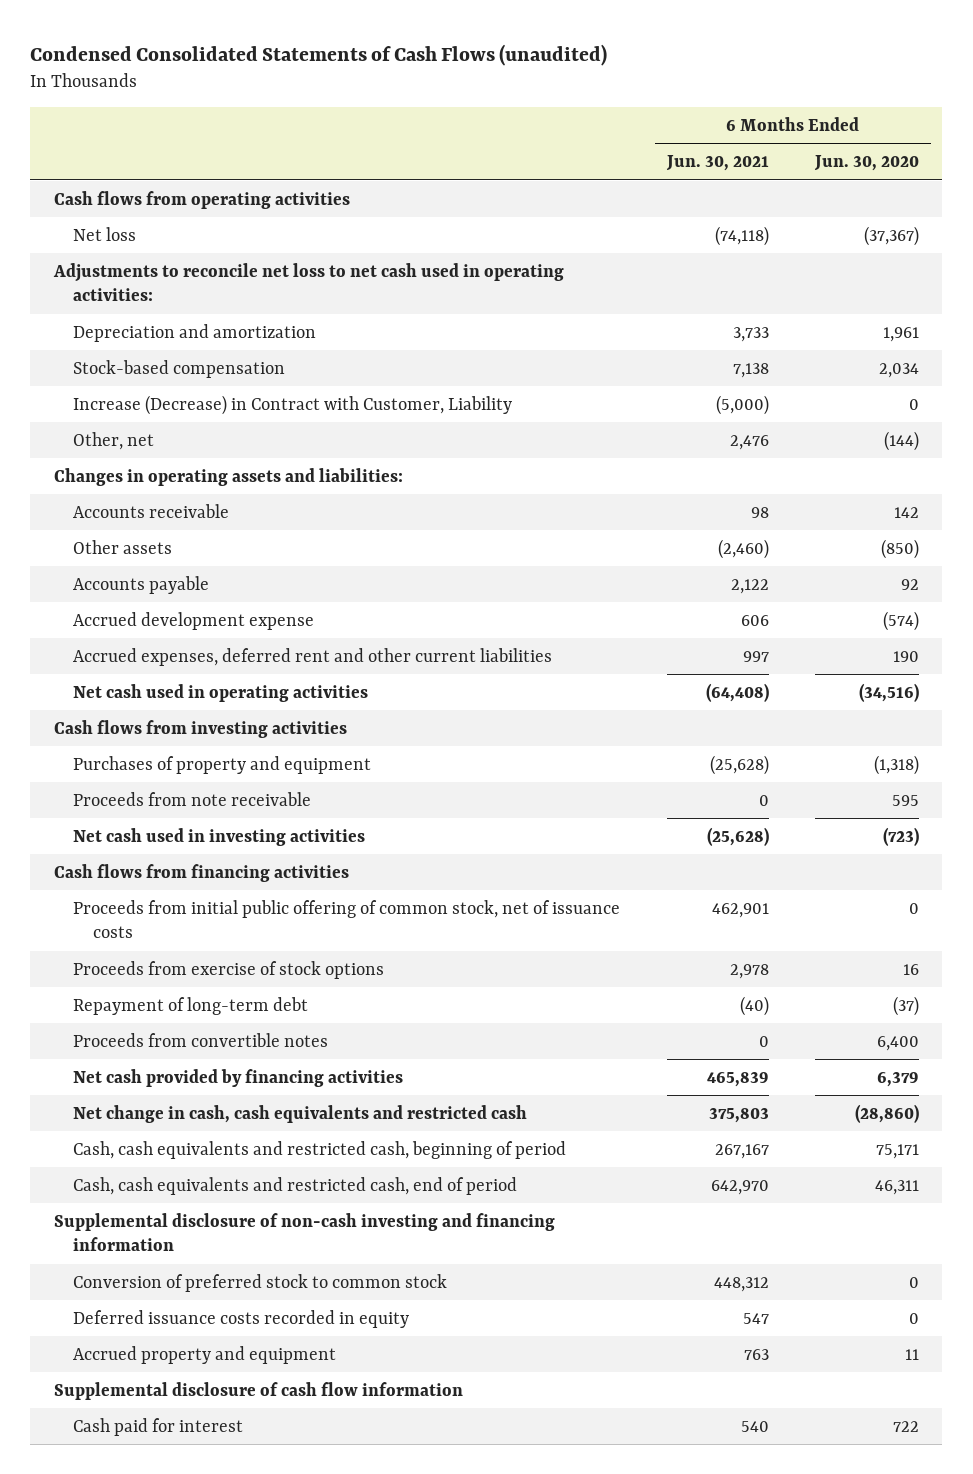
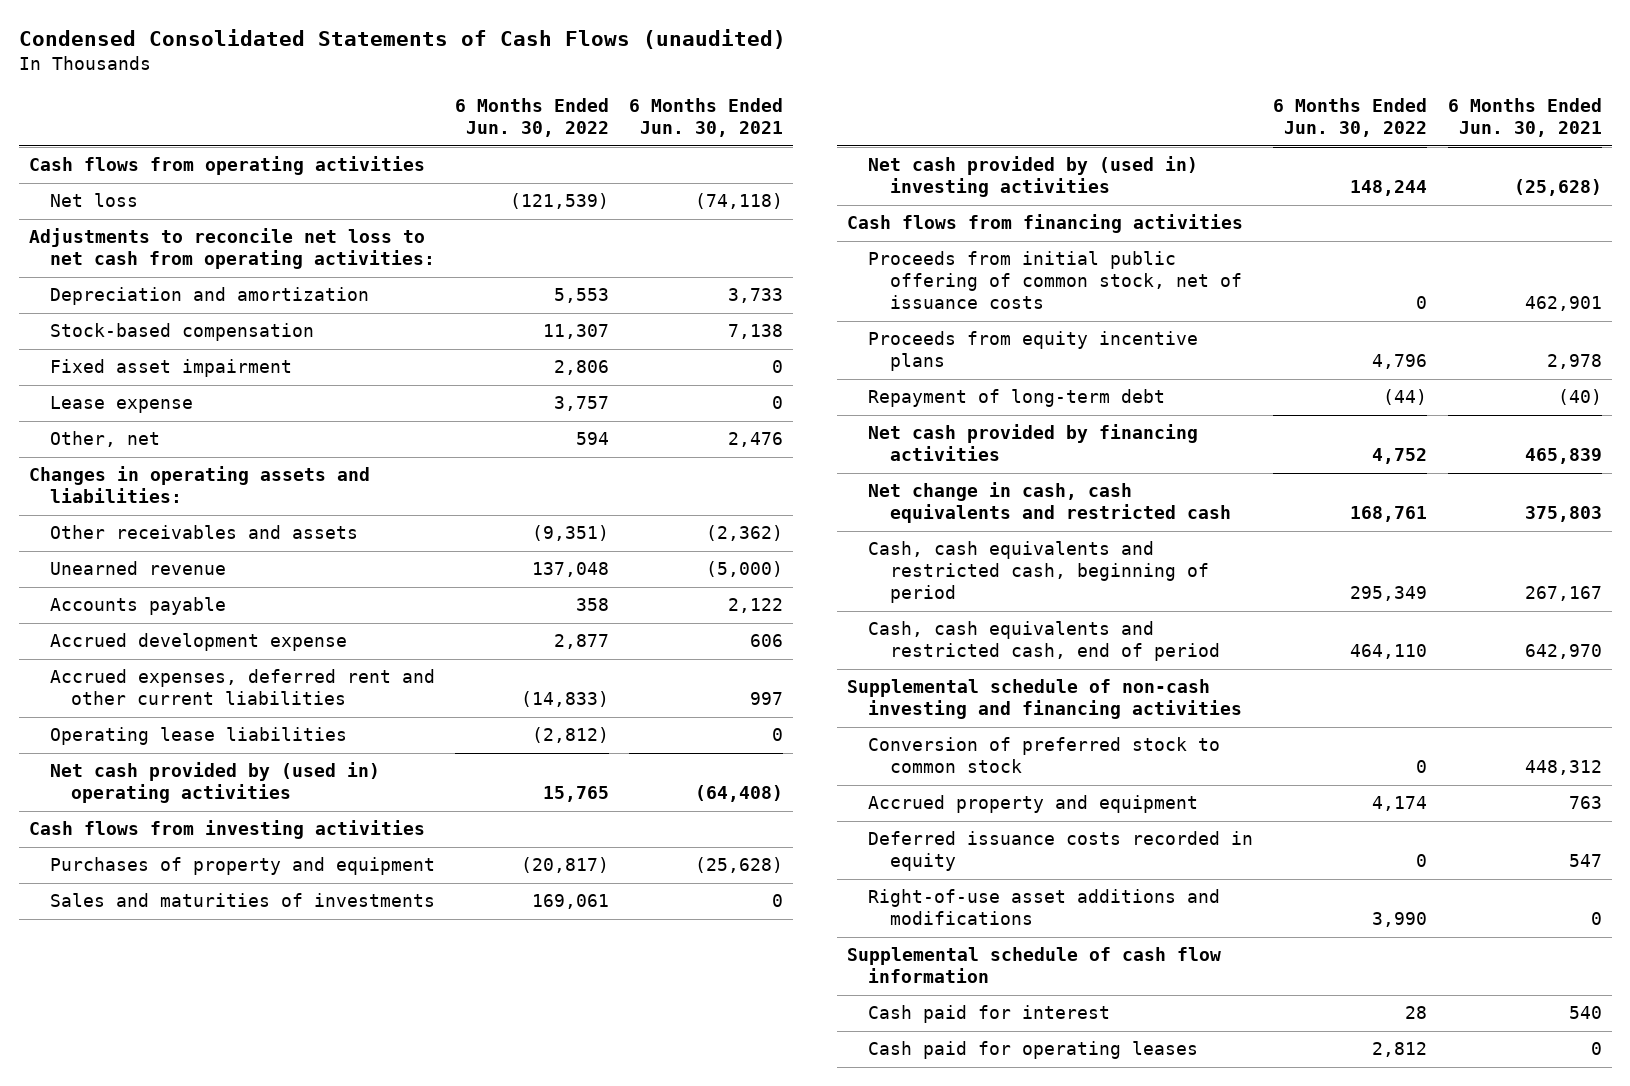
[814,155,920,172] Jun. 30, 2020 -> none
none -> [454,98,609,138] 6 Months Ended Jun. 30, 2022
[52,262,564,302] Adjustments to reconcile net loss to net cash used in operating activities: -> [28,228,435,270] Adjustments to reconcile net loss to net cash from operating activities:
[73,394,513,415] Increase (Decrease) in Contract with Customer, Liability -> none
none -> [49,359,292,378] Fixed asset impairment
none -> [49,396,193,414] Lease expense
[73,503,230,518] Accounts receivable -> none
[73,539,173,554] Other assets -> [49,525,358,540] Other receivables and assets
[717,538,769,559] (2,460) -> [705,525,783,542] (2,362)
none -> [49,561,226,576] Unearned revenue
none -> [49,727,347,746] Operating lease liabilities
[73,683,369,702] Net cash used in operating activities -> [49,762,380,804] Net cash provided by (used in) operating activities
[73,791,312,806] Proceeds from note receivable -> none
none -> [49,893,435,908] Sales and maturities of investments
[73,827,366,846] Net cash used in investing activities -> [868,156,1199,198] Net cash provided by (used in) investing activities
[73,960,385,979] Proceeds from exercise of stock options -> [868,331,1199,372] Proceeds from equity incentive plans
[73,1032,329,1047] Proceeds from convertible notes -> none
[53,1212,555,1252] Supplemental disclosure of non-cash investing and financing information -> [847,679,1243,720] Supplemental schedule of non-cash investing and financing activities
[73,1309,410,1328] Deferred issuance costs recorded in equity -> [868,831,1254,872] Deferred issuance costs recorded in equity
none -> [868,889,1221,926] Right-of-use asset additions and modifications
[53,1381,463,1400] Supplemental disclosure of cash flow information -> [847,947,1222,984] Supplemental schedule of cash flow information
none -> [868,1041,1199,1060] Cash paid for operating leases

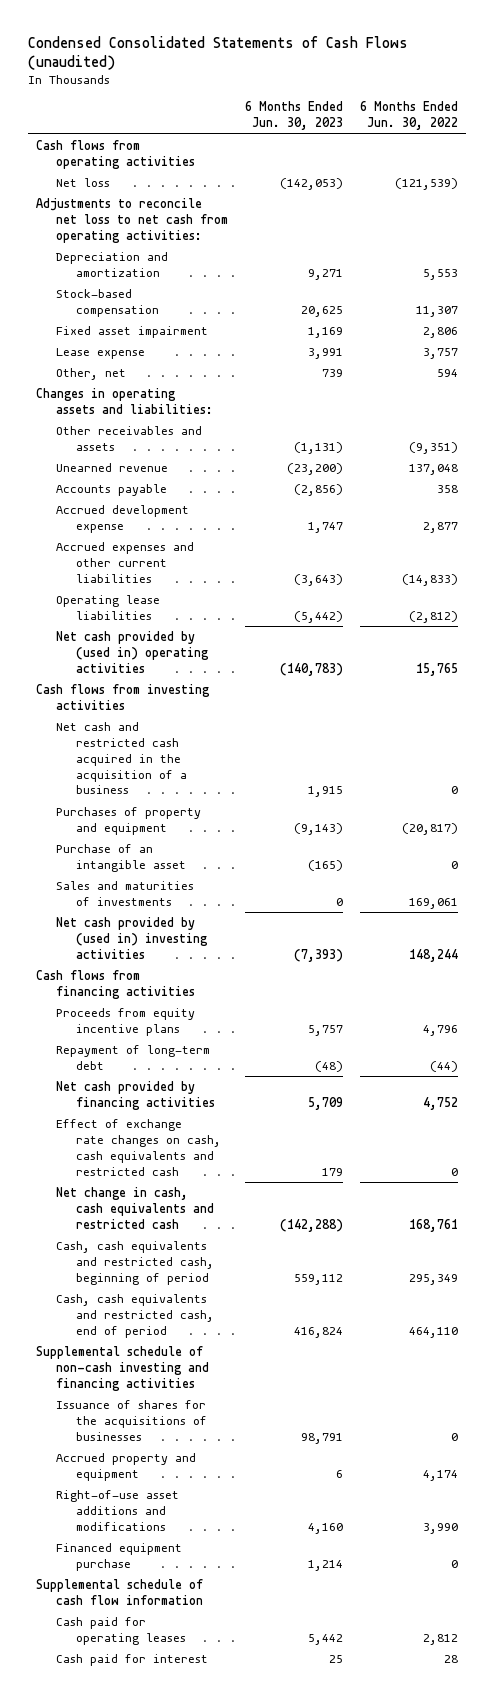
[628,98,783,138] 6 Months Ended Jun. 30, 2021 -> none
none -> [244,101,343,131] 6 Months Ended Jun. 30, 2023
[49,669,435,706] Accrued expenses, deferred rent and other current liabilities -> [56,541,195,583] Accrued expenses and other current liabilities
none -> [56,721,187,795] Net cash and restricted cash acquired in the acquisition of a business
none -> [56,843,186,872] Purchase of an intangible asset
[868,251,1242,310] Proceeds from initial public offering of common stock, net of issuance costs -> none
none -> [56,1118,221,1176] Effect of exchange rate changes on cash, cash equivalents and restricted cash
[868,737,1221,774] Conversion of preferred stock to common stock -> none
none -> [56,1399,207,1441] Issuance of shares for the acquisitions of businesses
[868,831,1254,872] Deferred issuance costs recorded in equity -> none
none -> [56,1542,183,1571] Financed equipment purchase
[868,1005,1111,1024] Cash paid for interest -> [56,1653,209,1666] Cash paid for interest

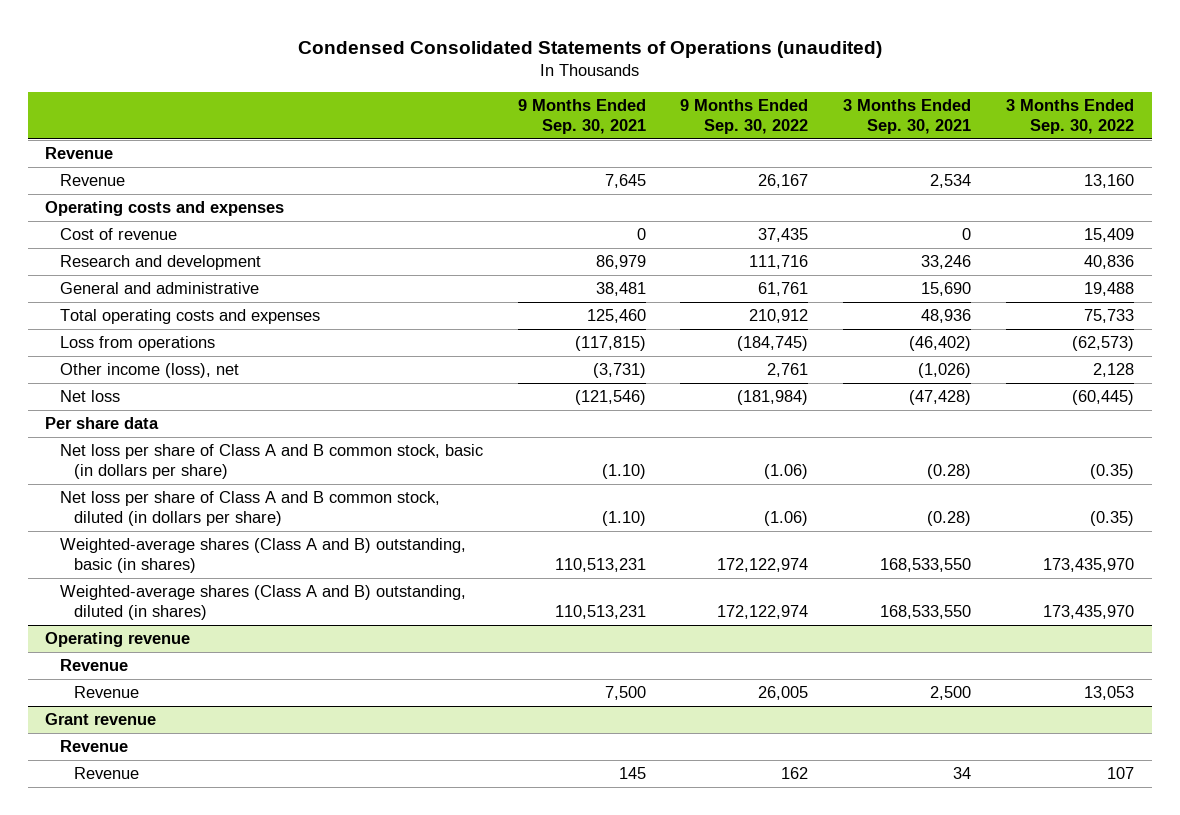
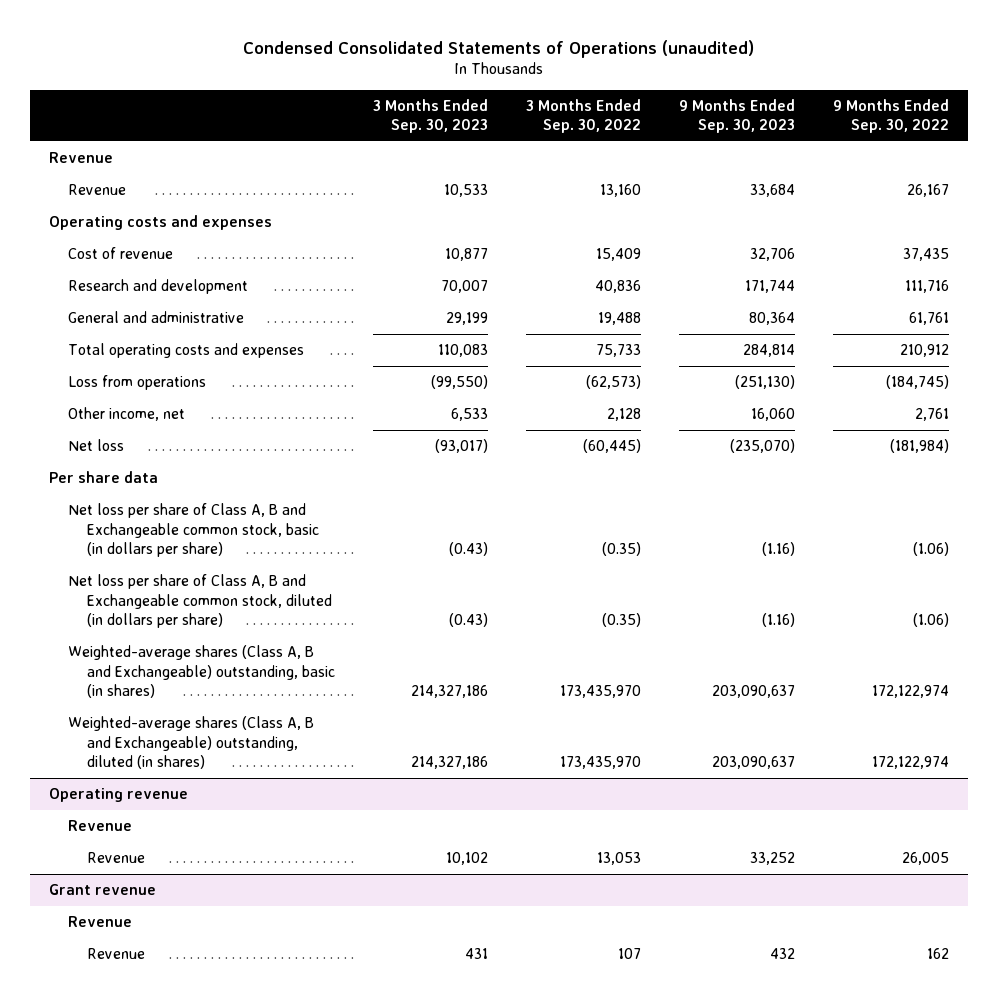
[517,99,646,135] 9 Months Ended Sep. 30, 2021 -> none
[843,99,972,135] 3 Months Ended Sep. 30, 2021 -> none
none -> [373,98,489,134] 3 Months Ended Sep. 30, 2023
none -> [678,98,795,134] 9 Months Ended Sep. 30, 2023
[59,363,239,379] Other income (loss), net -> [67,407,185,422] Other income, net
[59,444,483,479] Net loss per share of Class A and B common stock, basic (in dollars per share) -> [67,503,320,558] Net loss per share of Class A, B and Exchangeable common stock, basic (in dollars per share)
[59,491,440,526] Net loss per share of Class A and B common stock, diluted (in dollars per share) -> [67,574,333,629] Net loss per share of Class A, B and Exchangeable common stock, diluted (in dollars per share)
[59,538,466,573] Weighted-average shares (Class A and B) outstanding, basic (in shares) -> [67,645,336,699] Weighted-average shares (Class A, B and Exchangeable) outstanding, basic (in shares)
[59,585,466,620] Weighted-average shares (Class A and B) outstanding, diluted (in shares) -> [67,716,314,770] Weighted-average shares (Class A, B and Exchangeable) outstanding, diluted (in shares)

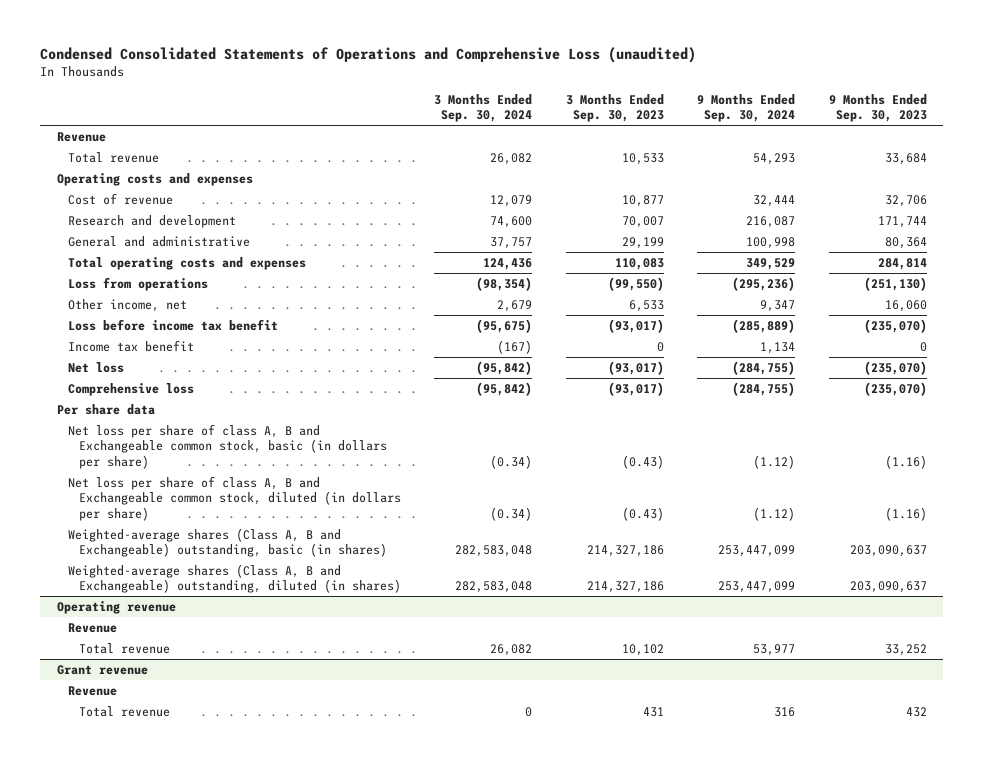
[242,39,754,58] Condensed Consolidated Statements of Operations (unaudited) -> [39,47,696,64] Condensed Consolidated Statements of Operations and Comprehensive Loss (unaudited)
[525,98,641,134] 3 Months Ended Sep. 30, 2022 -> none
[832,98,949,134] 9 Months Ended Sep. 30, 2022 -> none
none -> [434,93,533,123] 3 Months Ended Sep. 30, 2024
none -> [697,93,796,123] 9 Months Ended Sep. 30, 2024
[67,184,126,196] Revenue -> [67,151,159,163] Total revenue
none -> [67,318,278,331] Loss before income tax benefit
none -> [67,339,194,352] Income tax benefit
none -> [67,382,194,396] Comprehensive loss
[67,503,320,558] Net loss per share of Class A, B and Exchangeable common stock, basic (in dollars per share) -> [67,423,387,470] Net loss per share of class A, B and Exchangeable common stock, basic (in dollars per share)
[67,574,333,629] Net loss per share of Class A, B and Exchangeable common stock, diluted (in dollars per share) -> [67,475,401,522] Net loss per share of class A, B and Exchangeable common stock, diluted (in dollars per share)
[87,852,146,864] Revenue -> [78,642,170,654] Total revenue
[87,948,146,960] Revenue -> [78,705,170,717] Total revenue

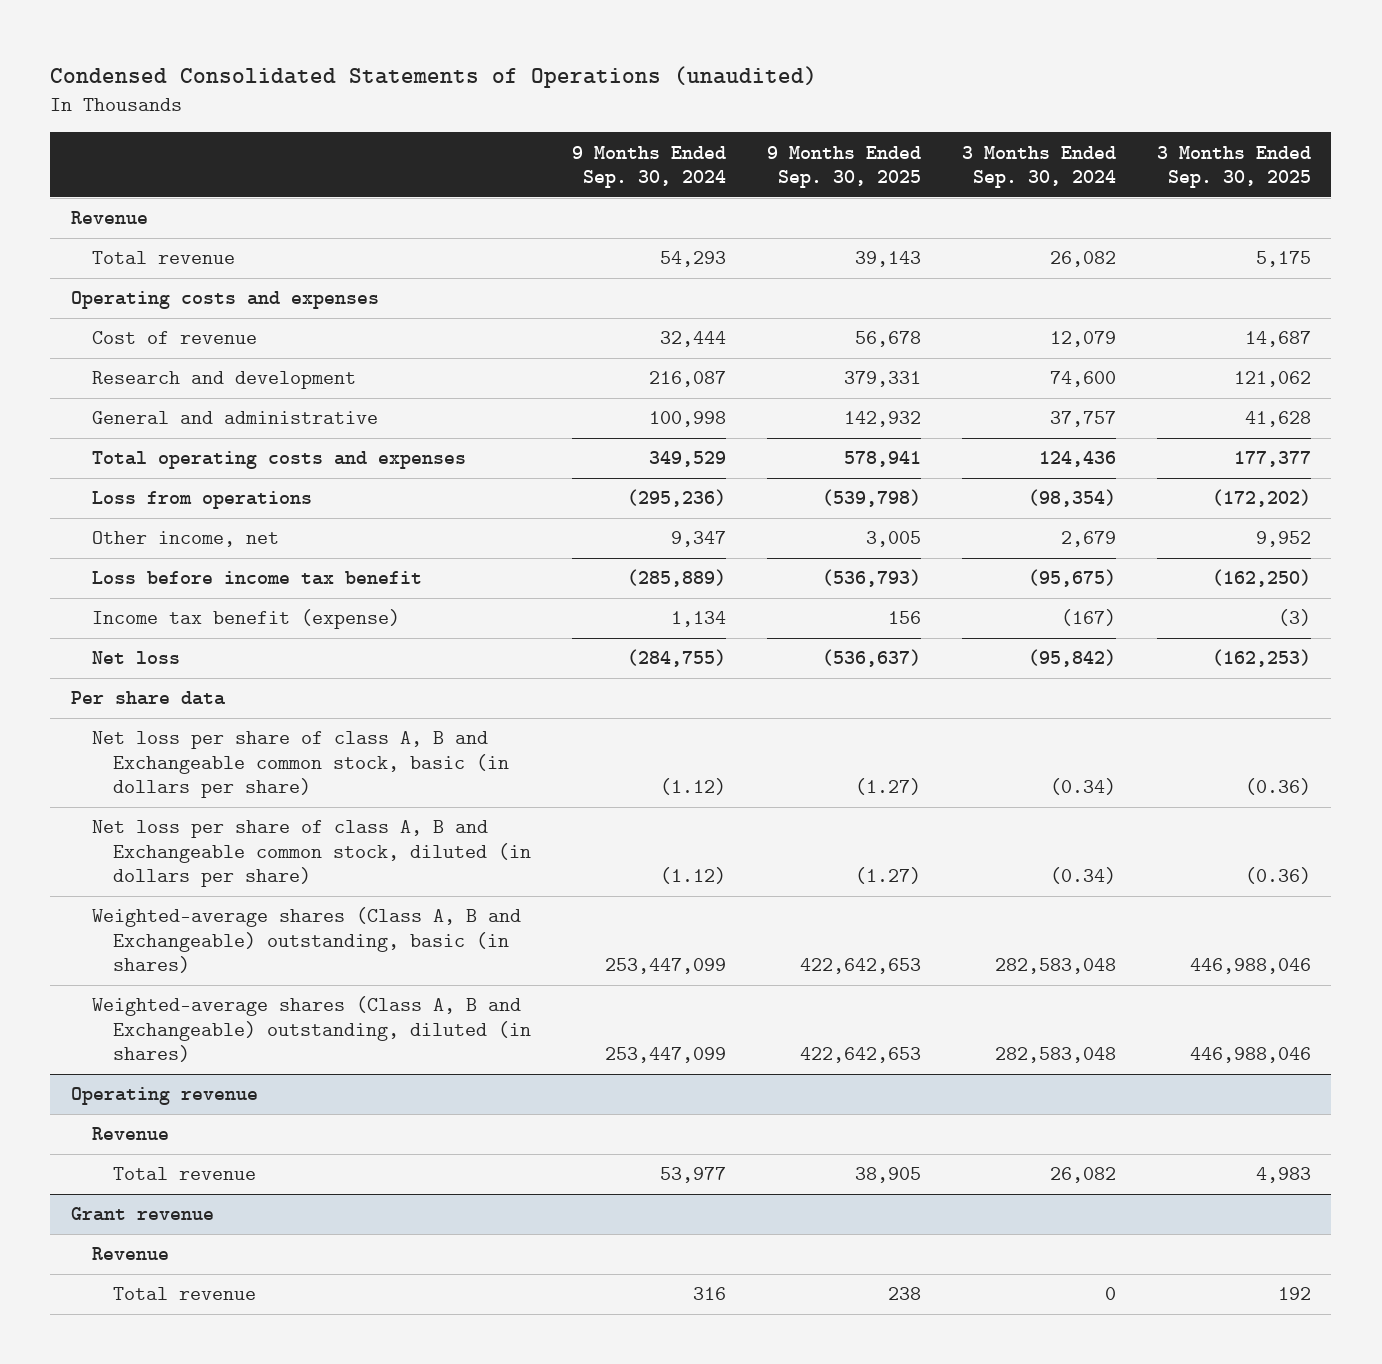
[39,47,696,64] Condensed Consolidated Statements of Operations and Comprehensive Loss (unaudited) -> [50,65,818,88] Condensed Consolidated Statements of Operations (unaudited)
[565,93,664,123] 3 Months Ended Sep. 30, 2023 -> none
[828,93,927,123] 9 Months Ended Sep. 30, 2023 -> none
none -> [766,145,921,189] 9 Months Ended Sep. 30, 2025
none -> [1156,145,1311,189] 3 Months Ended Sep. 30, 2025
[67,339,194,352] Income tax benefit -> [91,609,400,630] Income tax benefit (expense)
[67,382,194,396] Comprehensive loss -> none

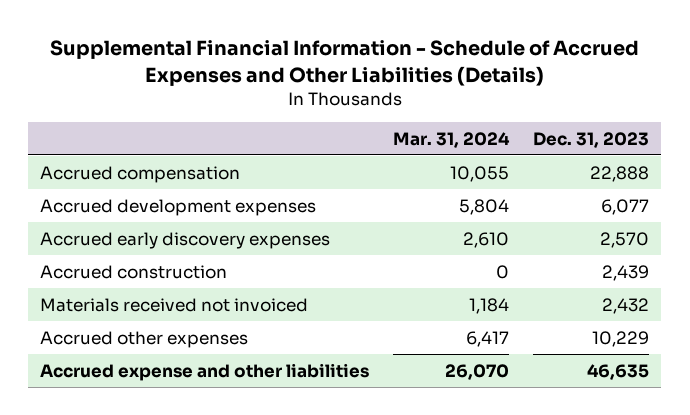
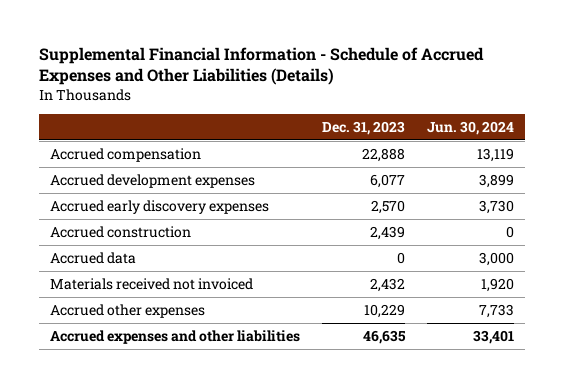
[393,131,511,148] Mar. 31, 2024 -> none
none -> [426,120,514,135] Jun. 30, 2024
none -> [49,252,136,265] Accrued data
[40,362,370,381] Accrued expense and other liabilities -> [49,330,300,345] Accrued expenses and other liabilities

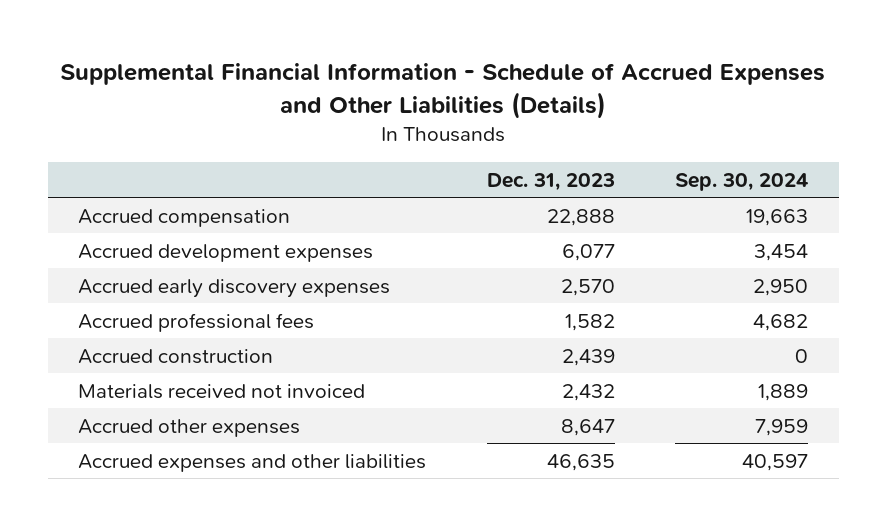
[426,120,514,135] Jun. 30, 2024 -> none
none -> [675,172,809,191] Sep. 30, 2024
none -> [77,312,314,332] Accrued professional fees
[49,252,136,265] Accrued data -> none
[363,304,405,319] 10,229 -> [560,418,615,436] 8,647

